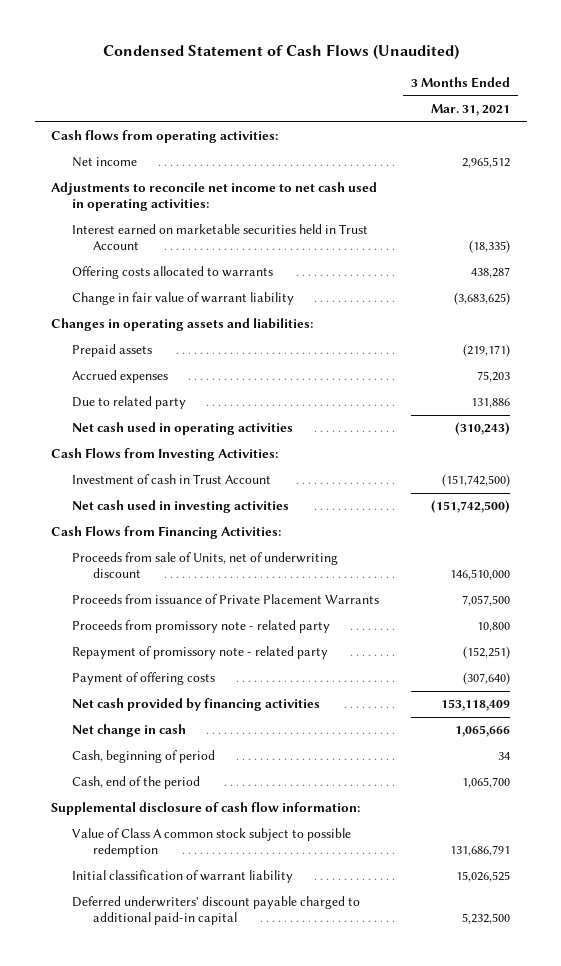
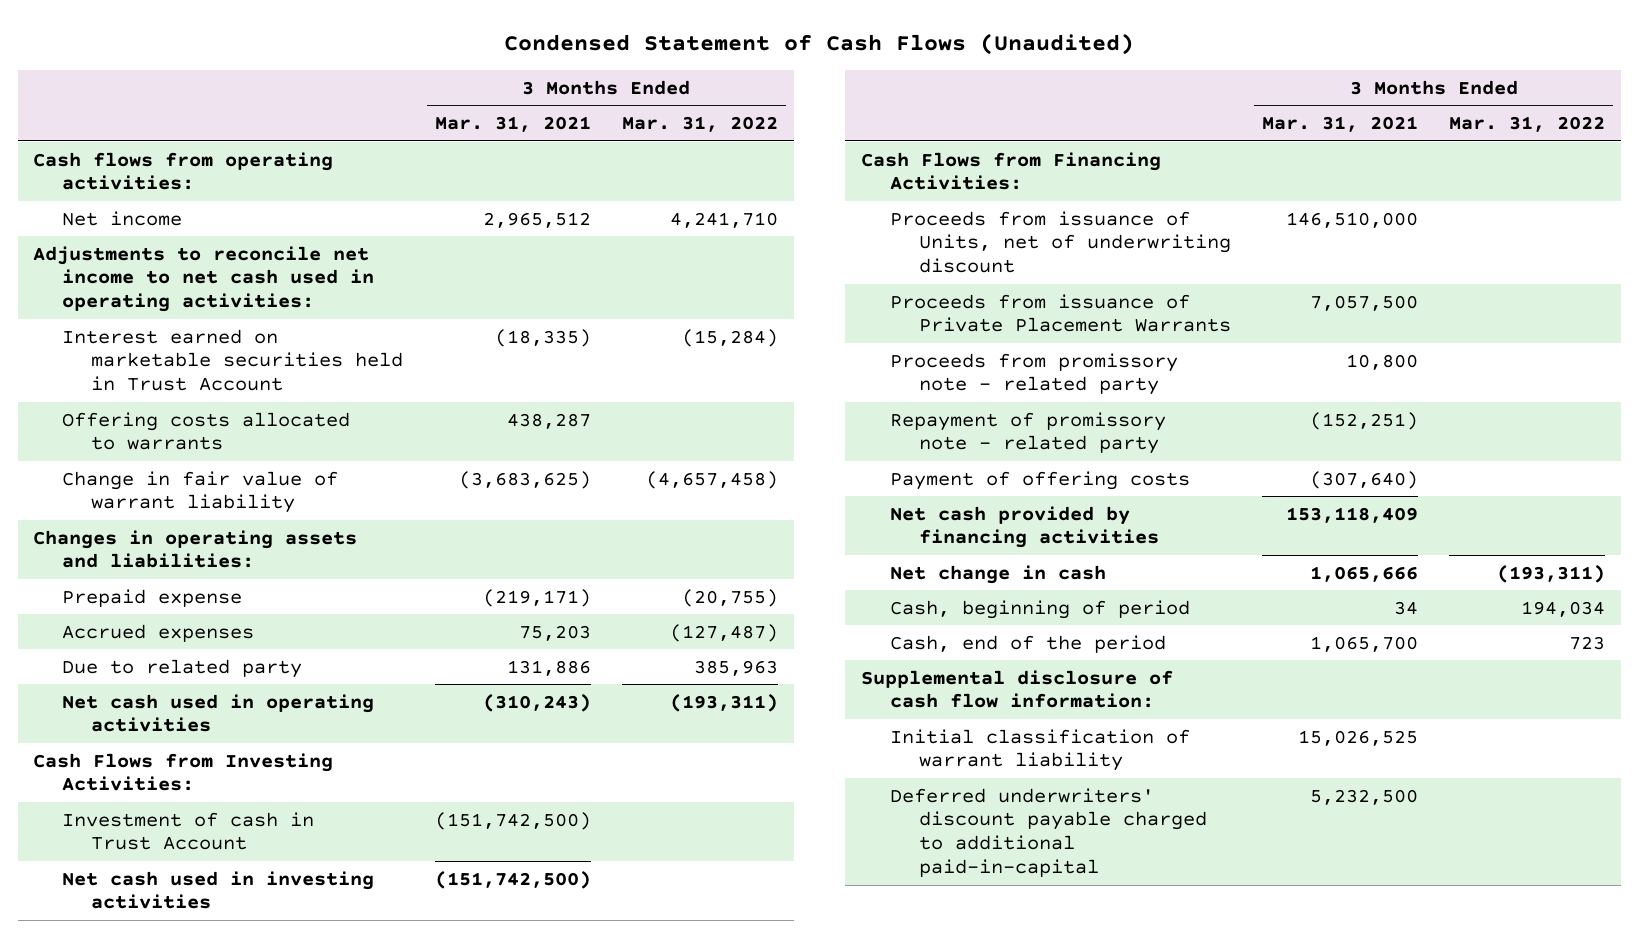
none -> [621,116,778,133] Mar. 31, 2022
[72,344,153,358] Prepaid assets -> [62,588,243,607] Prepaid expense
[72,552,339,579] Proceeds from sale of Units, net of underwriting discount -> [889,210,1231,274] Proceeds from issuance of Units, net of underwriting discount
[72,828,352,858] Value of Class A common stock subject to possible redemption -> none
[72,896,361,926] Deferred underwriters' discount payable charged to additional paid-in capital -> [889,787,1207,877] Deferred underwriters' discount payable charged to additional paid-in-capital

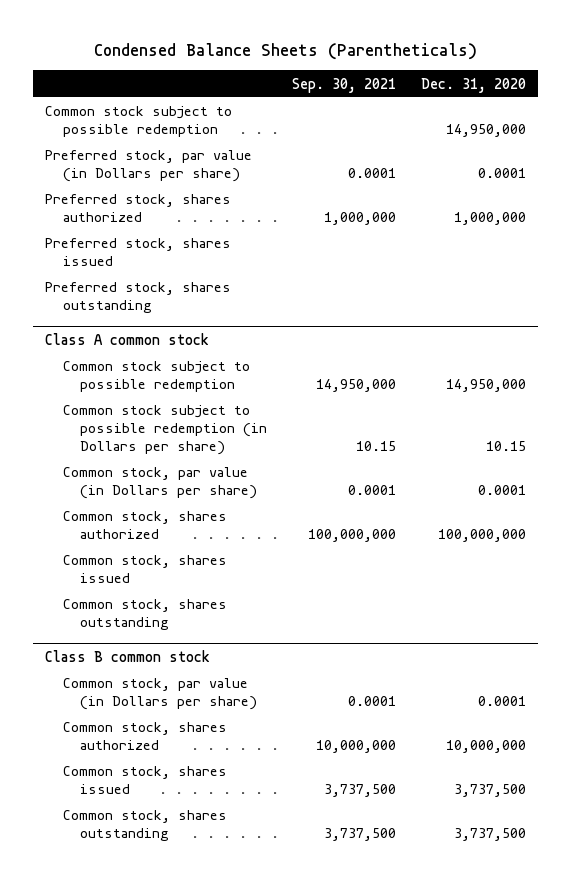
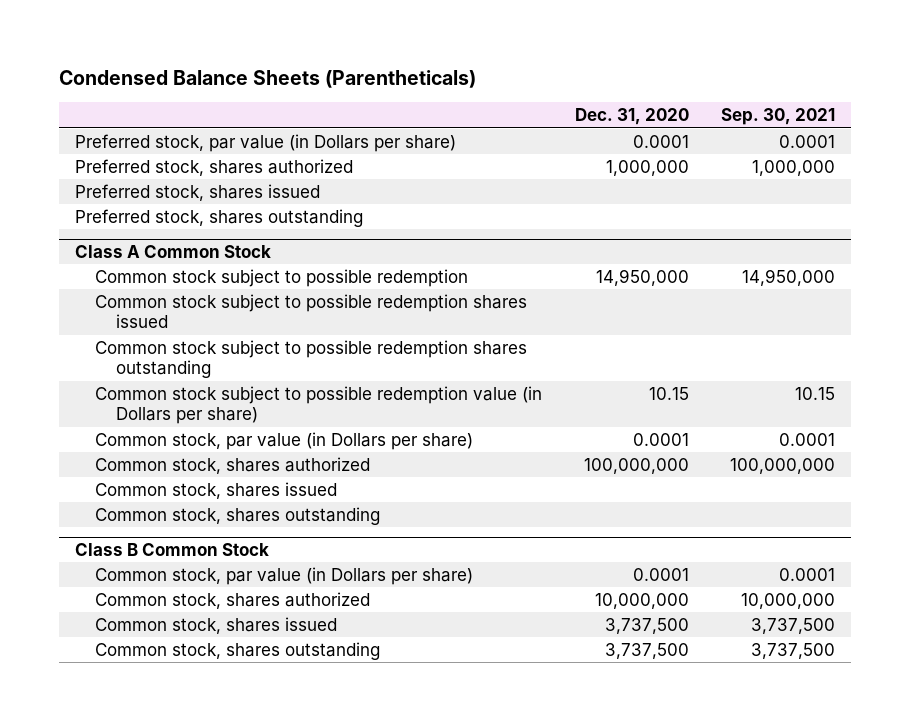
[45,106,233,138] Common stock subject to possible redemption -> none
[45,333,210,346] Class A common stock -> [74,245,271,259] Class A Common Stock
none -> [95,293,528,329] Common stock subject to possible redemption shares issued
none -> [95,339,528,379] Common stock subject to possible redemption shares outstanding
[62,405,267,456] Common stock subject to possible redemption (in Dollars per share) -> [95,385,543,425] Common stock subject to possible redemption value (in Dollars per share)
[45,650,211,663] Class B common stock -> [74,543,269,557] Class B Common Stock

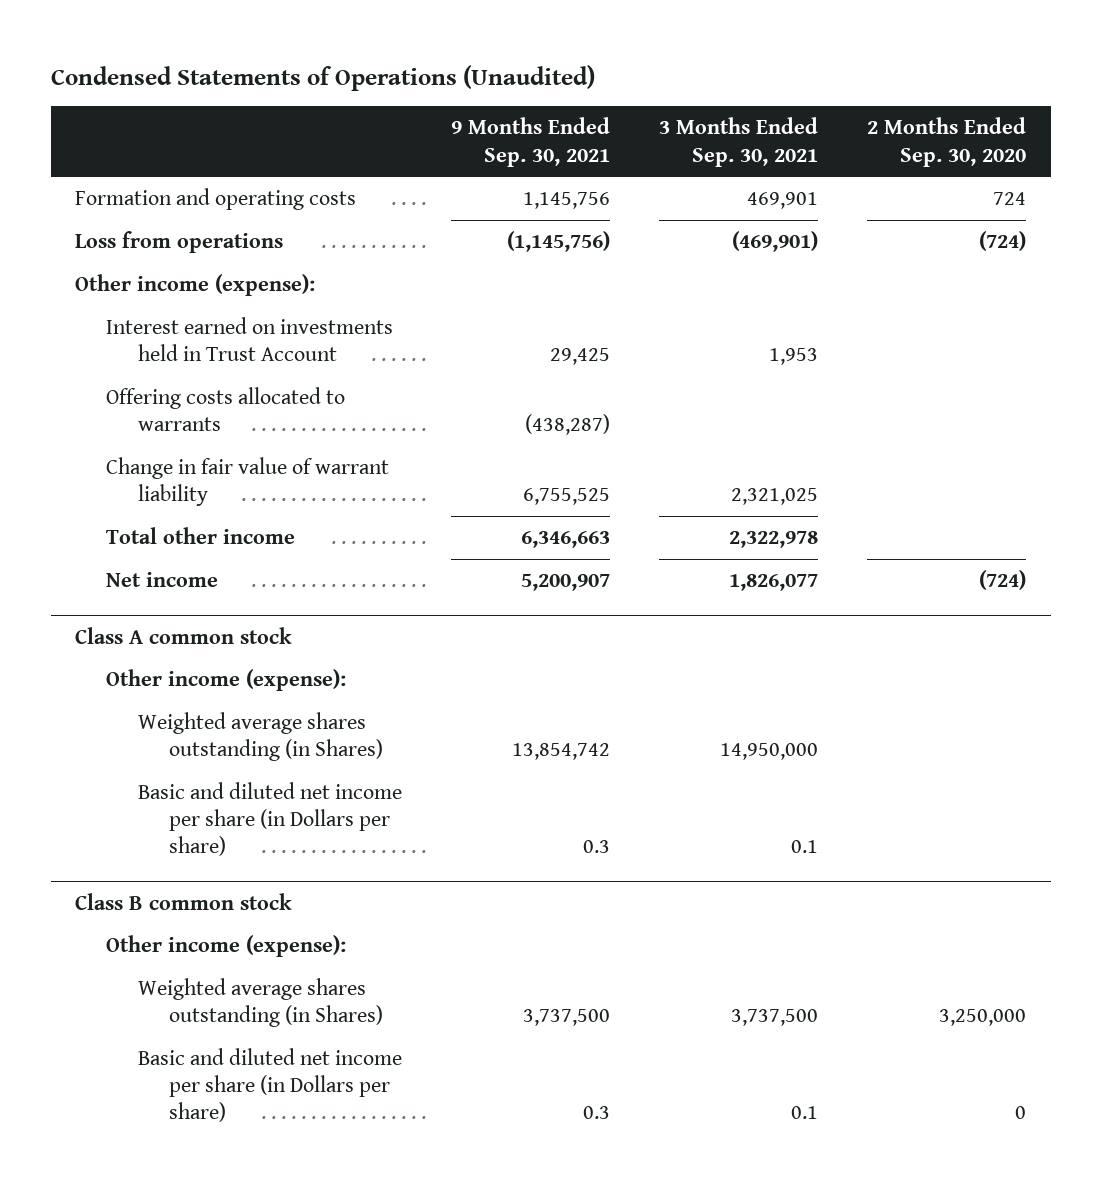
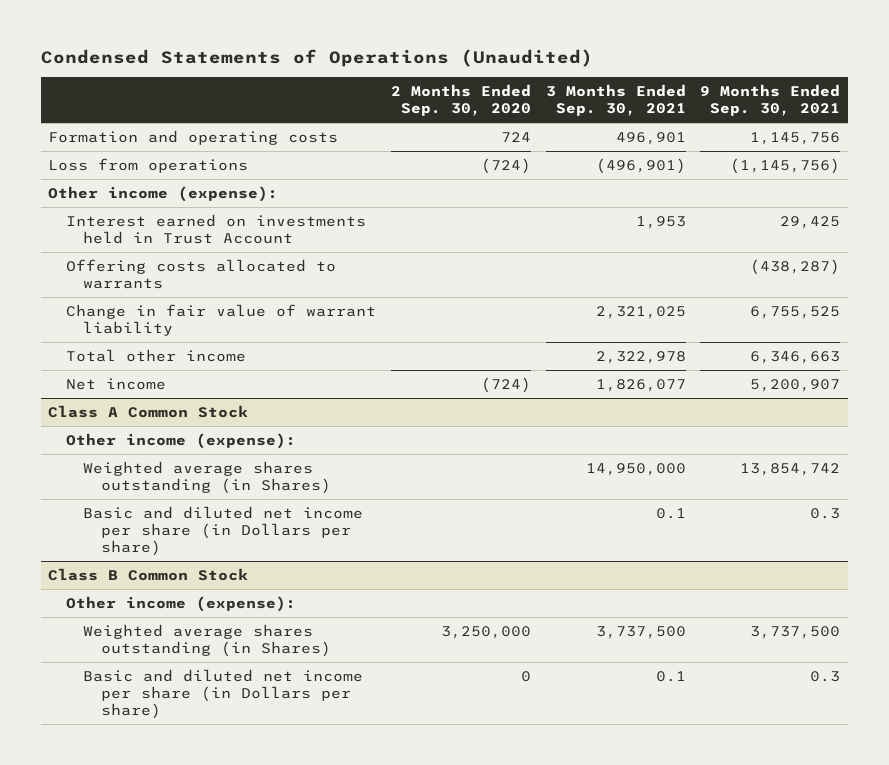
[746,192,818,210] 469,901 -> [615,131,686,145] 496,901
[731,231,818,253] (469,901) -> [595,157,686,174] (496,901)
[75,626,293,644] Class A common stock -> [48,404,249,418] Class A Common Stock
[75,892,293,910] Class B common stock -> [48,567,249,581] Class B Common Stock

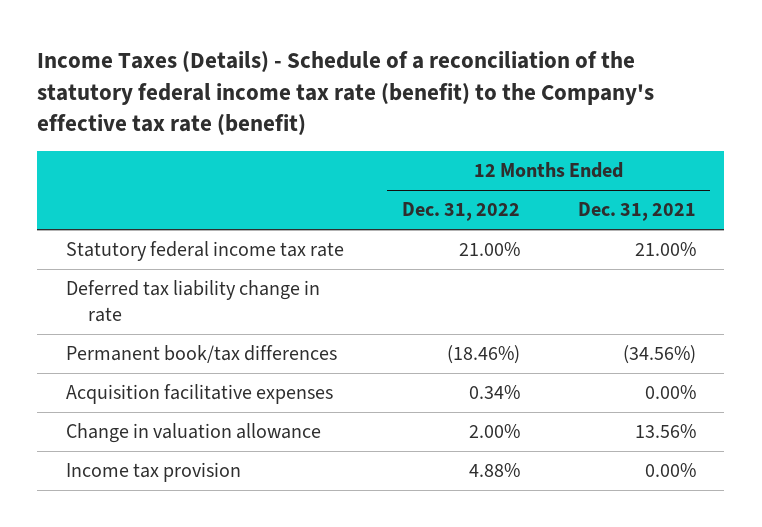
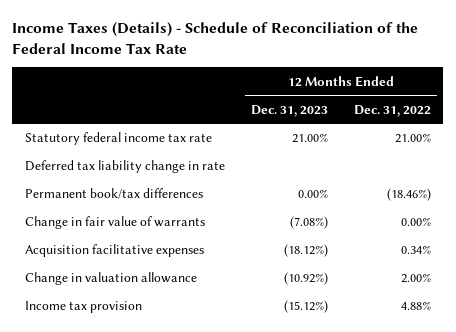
[37,51,655,136] Income Taxes (Details) - Schedule of a reconciliation of the statutory federal income tax rate (benefit) to the Company's effective tax rate (benefit) -> [12,22,419,55] Income Taxes (Details) - Schedule of Reconciliation of the Federal Income Tax Rate
[577,202,696,222] Dec. 31, 2021 -> none
none -> [250,104,328,117] Dec. 31, 2023
none -> [25,216,206,230] Change in fair value of warrants

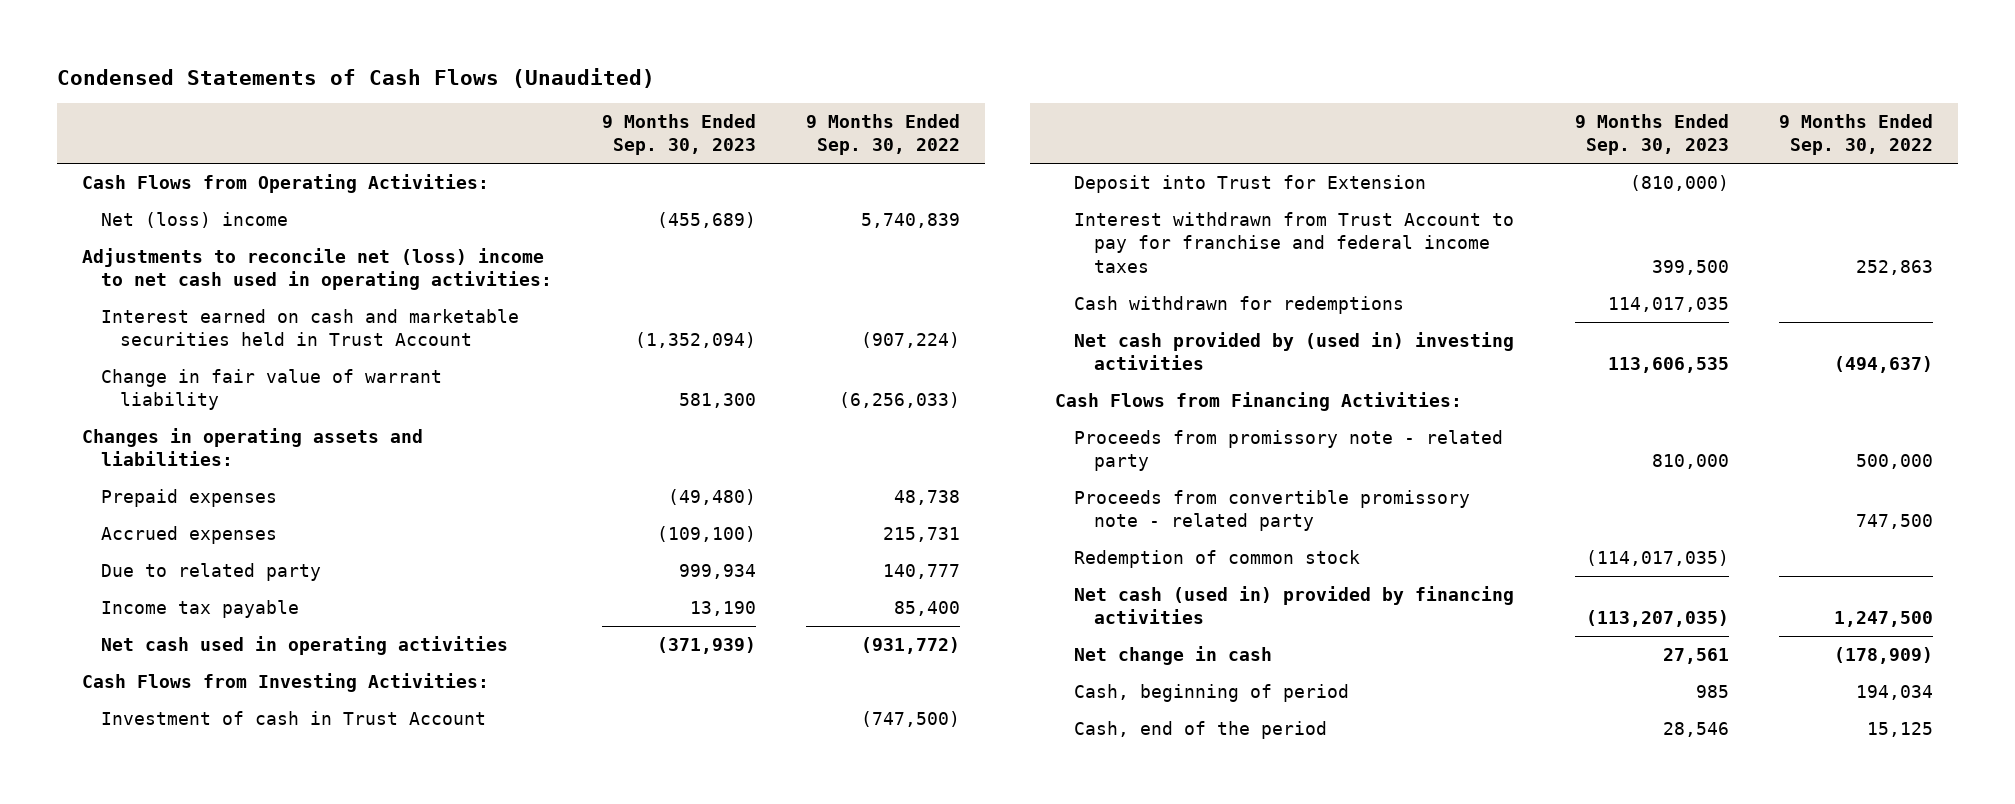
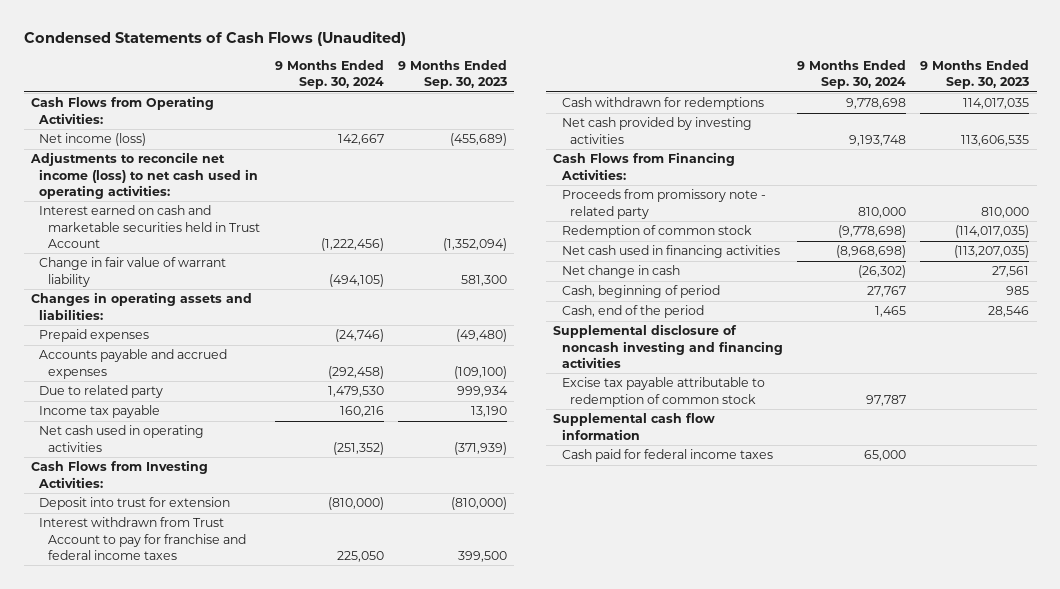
[805,114,960,156] 9 Months Ended Sep. 30, 2022 -> none
none -> [274,59,384,90] 9 Months Ended Sep. 30, 2024
[100,212,288,229] Net (loss) income -> [39,133,147,147] Net income (loss)
[81,248,552,291] Adjustments to reconcile net (loss) income to net cash used in operating activities: -> [29,152,259,199] Adjustments to reconcile net income (loss) to net cash used in operating activities:
[100,526,277,545] Accrued expenses -> [39,349,228,379] Accounts payable and accrued expenses
[100,711,486,726] Investment of cash in Trust Account -> none
[1074,175,1427,194] Deposit into Trust for Extension -> [39,497,231,511] Deposit into trust for extension
[1074,332,1515,371] Net cash provided by (used in) investing activities -> [561,117,752,144] Net cash provided by investing activities
[1074,490,1471,532] Proceeds from convertible promissory note - related party -> none
[1074,586,1515,625] Net cash (used in) provided by financing activities -> [561,245,780,259] Net cash used in financing activities
none -> [552,324,783,368] Supplemental disclosure of noncash investing and financing activities
none -> [561,377,765,407] Excise tax payable attributable to redemption of common stock
none -> [552,413,715,440] Supplemental cash flow information
none -> [561,449,773,463] Cash paid for federal income taxes

